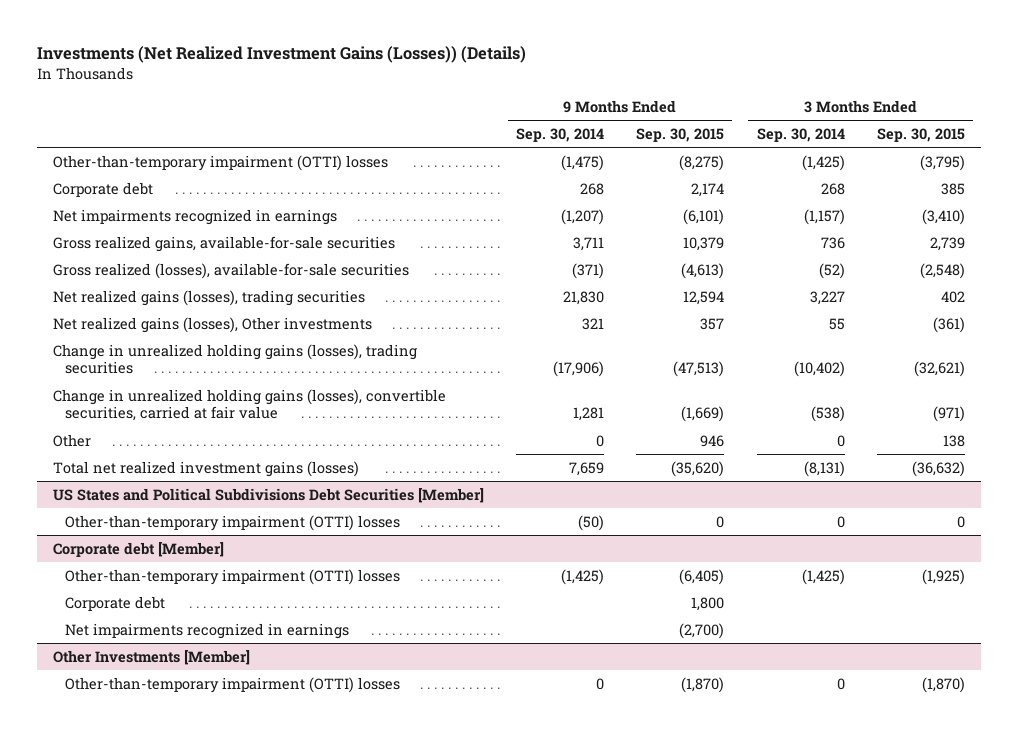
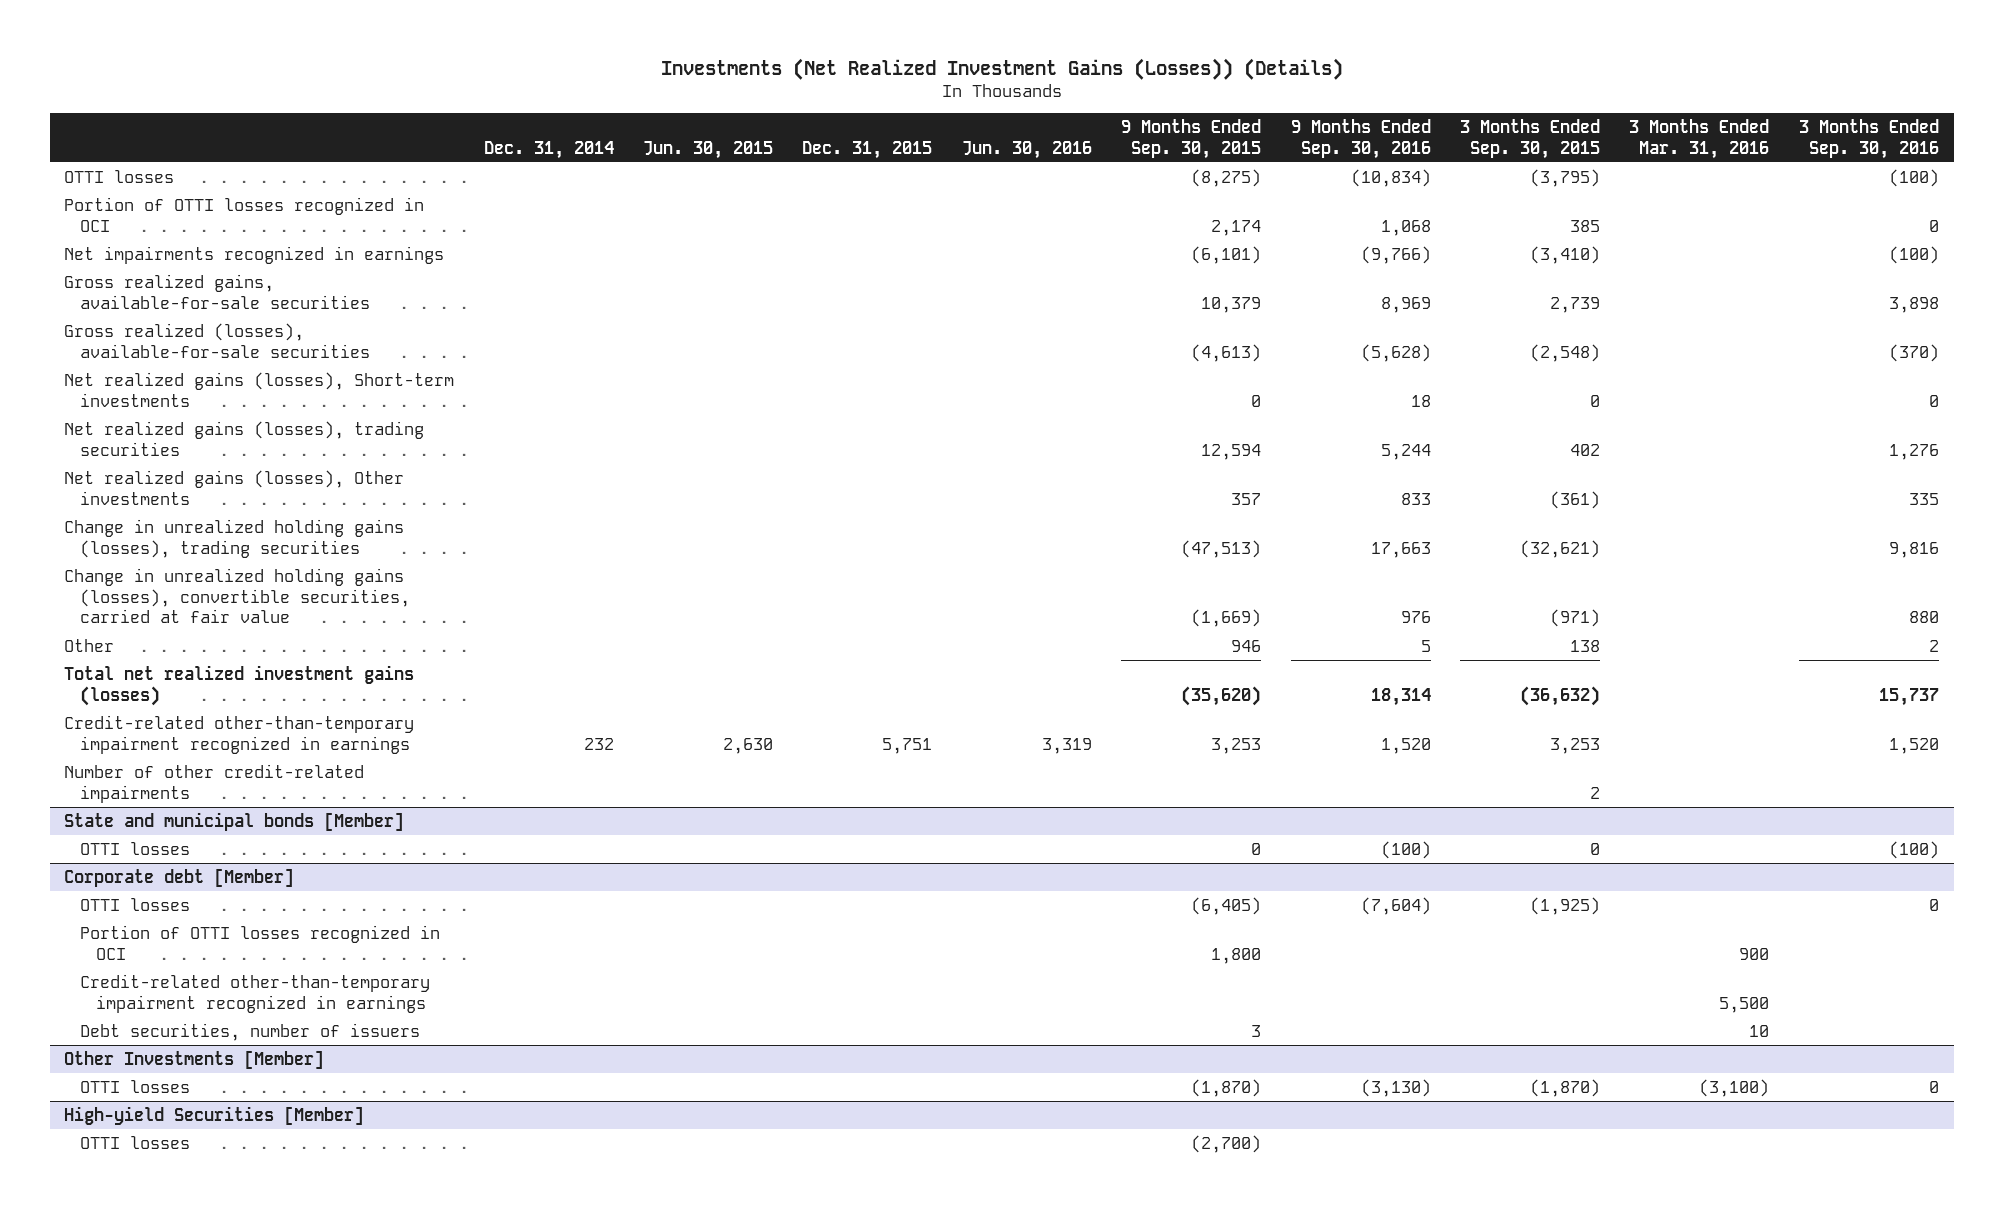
[516,127,605,142] Sep. 30, 2014 -> none
[756,127,845,142] Sep. 30, 2014 -> none
none -> [483,140,614,159] Dec. 31, 2014
none -> [643,140,774,159] Jun. 30, 2015
none -> [802,140,933,159] Dec. 31, 2015
none -> [961,140,1092,159] Jun. 30, 2016
none -> [1290,118,1431,159] 9 Months Ended Sep. 30, 2016
none -> [1629,118,1770,159] 3 Months Ended Mar. 31, 2016
none -> [1798,118,1939,159] 3 Months Ended Sep. 30, 2016
[52,154,388,171] Other-than-temporary impairment (OTTI) losses -> [64,169,175,183] OTTI losses
[52,181,153,197] Corporate debt -> [64,196,425,232] Portion of OTTI losses recognized in OCI
none -> [64,371,455,407] Net realized gains (losses), Short-term investments
none -> [64,714,415,754] Credit-related other-than-temporary impairment recognized in earnings
none -> [64,763,365,803] Number of other credit-related impairments
[52,487,484,503] US States and Political Subdivisions Debt Securities [Member] -> [64,811,405,831] State and municipal bonds [Member]
[64,514,400,531] Other-than-temporary impairment (OTTI) losses -> [79,841,190,855] OTTI losses
[64,622,349,639] Net impairments recognized in earnings -> none
[64,568,400,585] Other-than-temporary impairment (OTTI) losses -> [79,897,190,911] OTTI losses
[64,595,165,611] Corporate debt -> [79,924,440,960] Portion of OTTI losses recognized in OCI
none -> [79,973,430,1013] Credit-related other-than-temporary impairment recognized in earnings
none -> [79,1022,420,1041] Debt securities, number of issuers
[64,676,400,693] Other-than-temporary impairment (OTTI) losses -> [79,1079,190,1093] OTTI losses
none -> [64,1105,365,1125] High-yield Securities [Member]
none -> [79,1135,190,1149] OTTI losses

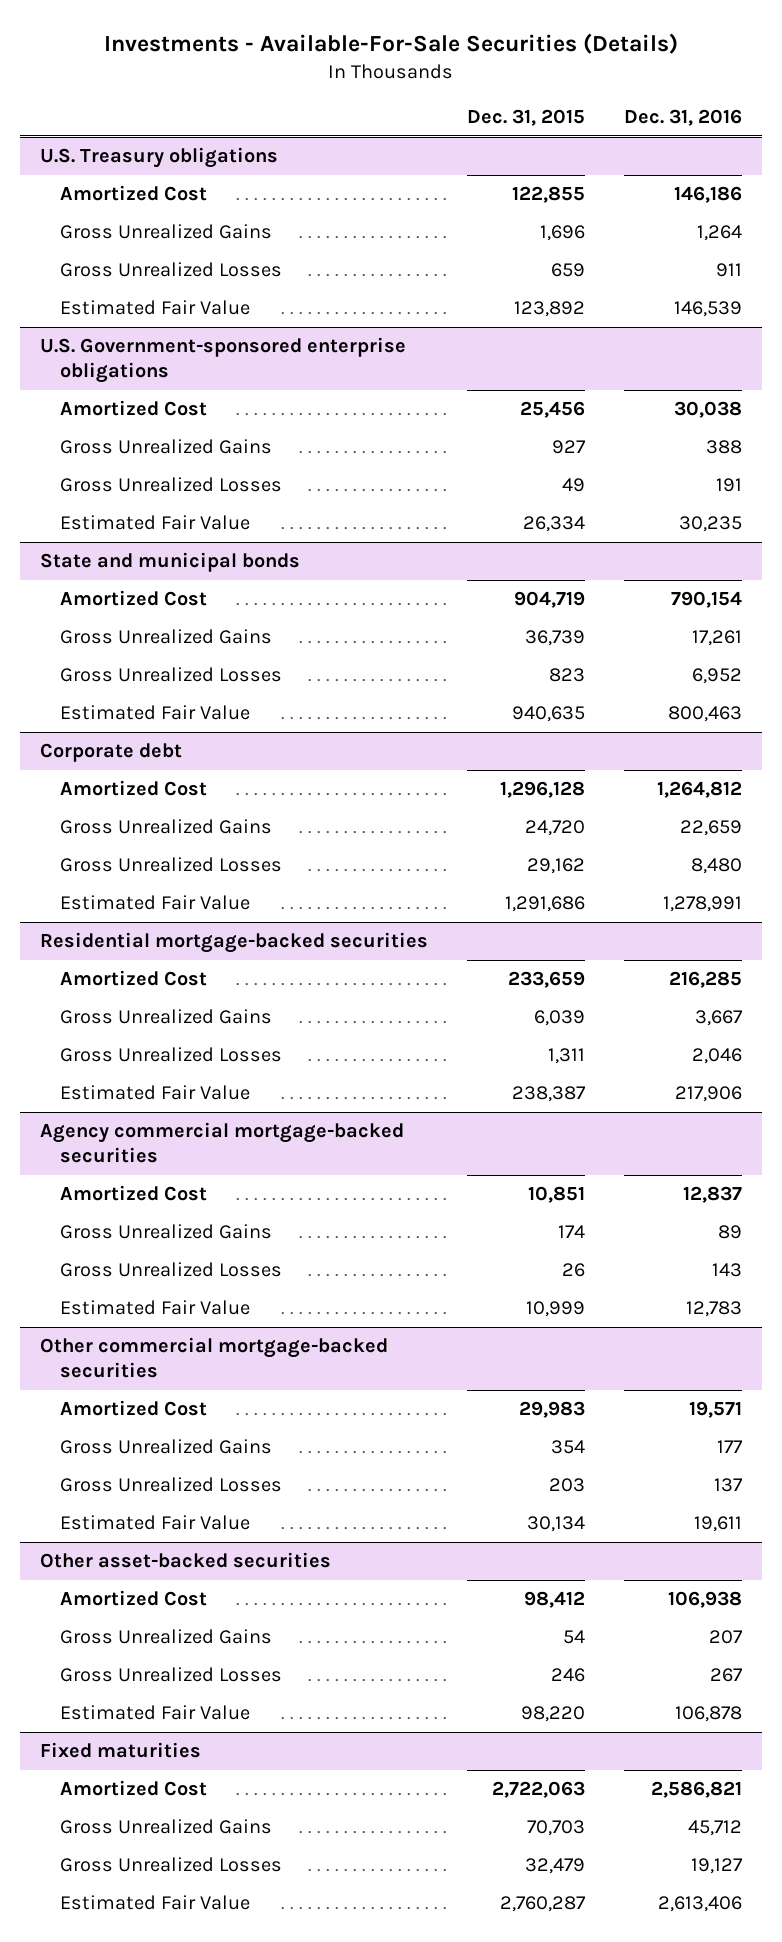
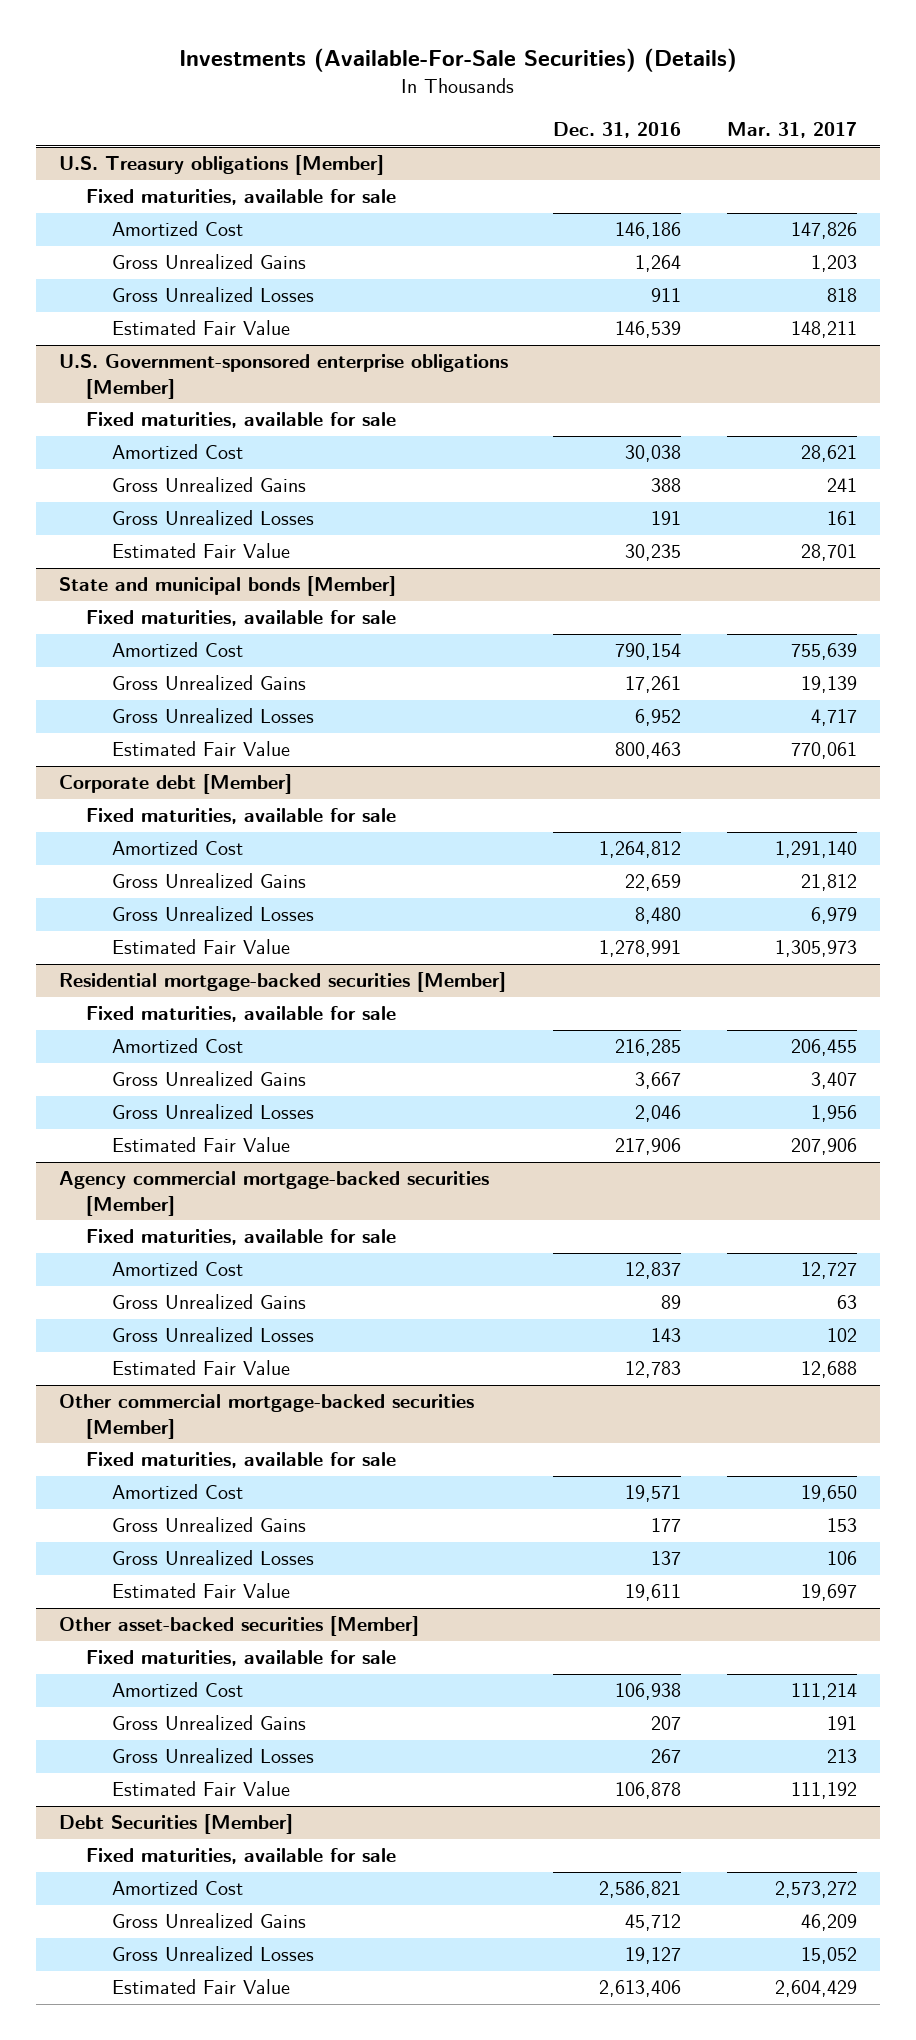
[104,32,679,54] Investments - Available-For-Sale Securities (Details) -> [178,48,737,73] Investments (Available-For-Sale Securities) (Details)
[467,108,586,126] Dec. 31, 2015 -> none
none -> [727,122,858,139] Mar. 31, 2017
[39,147,278,169] U.S. Treasury obligations -> [58,155,384,176] U.S. Treasury obligations [Member]
none -> [85,189,396,206] Fixed maturities, available for sale
[39,337,406,383] U.S. Government-sponsored enterprise obligations -> [58,354,508,399] U.S. Government-sponsored enterprise obligations [Member]
none -> [85,412,396,429] Fixed maturities, available for sale
[39,552,300,573] State and municipal bonds -> [58,576,396,597] State and municipal bonds [Member]
none -> [85,610,396,627] Fixed maturities, available for sale
[39,743,182,763] Corporate debt -> [58,774,292,795] Corporate debt [Member]
none -> [85,808,396,825] Fixed maturities, available for sale
[39,932,428,954] Residential mortgage-backed securities -> [58,972,506,993] Residential mortgage-backed securities [Member]
none -> [85,1006,396,1023] Fixed maturities, available for sale
[39,1122,404,1163] Agency commercial mortgage-backed securities -> [58,1171,489,1216] Agency commercial mortgage-backed securities [Member]
none -> [85,1229,396,1246] Fixed maturities, available for sale
[39,1337,388,1378] Other commercial mortgage-backed securities -> [58,1394,474,1439] Other commercial mortgage-backed securities [Member]
none -> [85,1452,396,1469] Fixed maturities, available for sale
[39,1552,331,1569] Other asset-backed securities -> [58,1616,419,1637] Other asset-backed securities [Member]
none -> [85,1650,396,1667] Fixed maturities, available for sale
[39,1742,201,1759] Fixed maturities -> [58,1814,293,1835] Debt Securities [Member]
none -> [85,1848,396,1865] Fixed maturities, available for sale

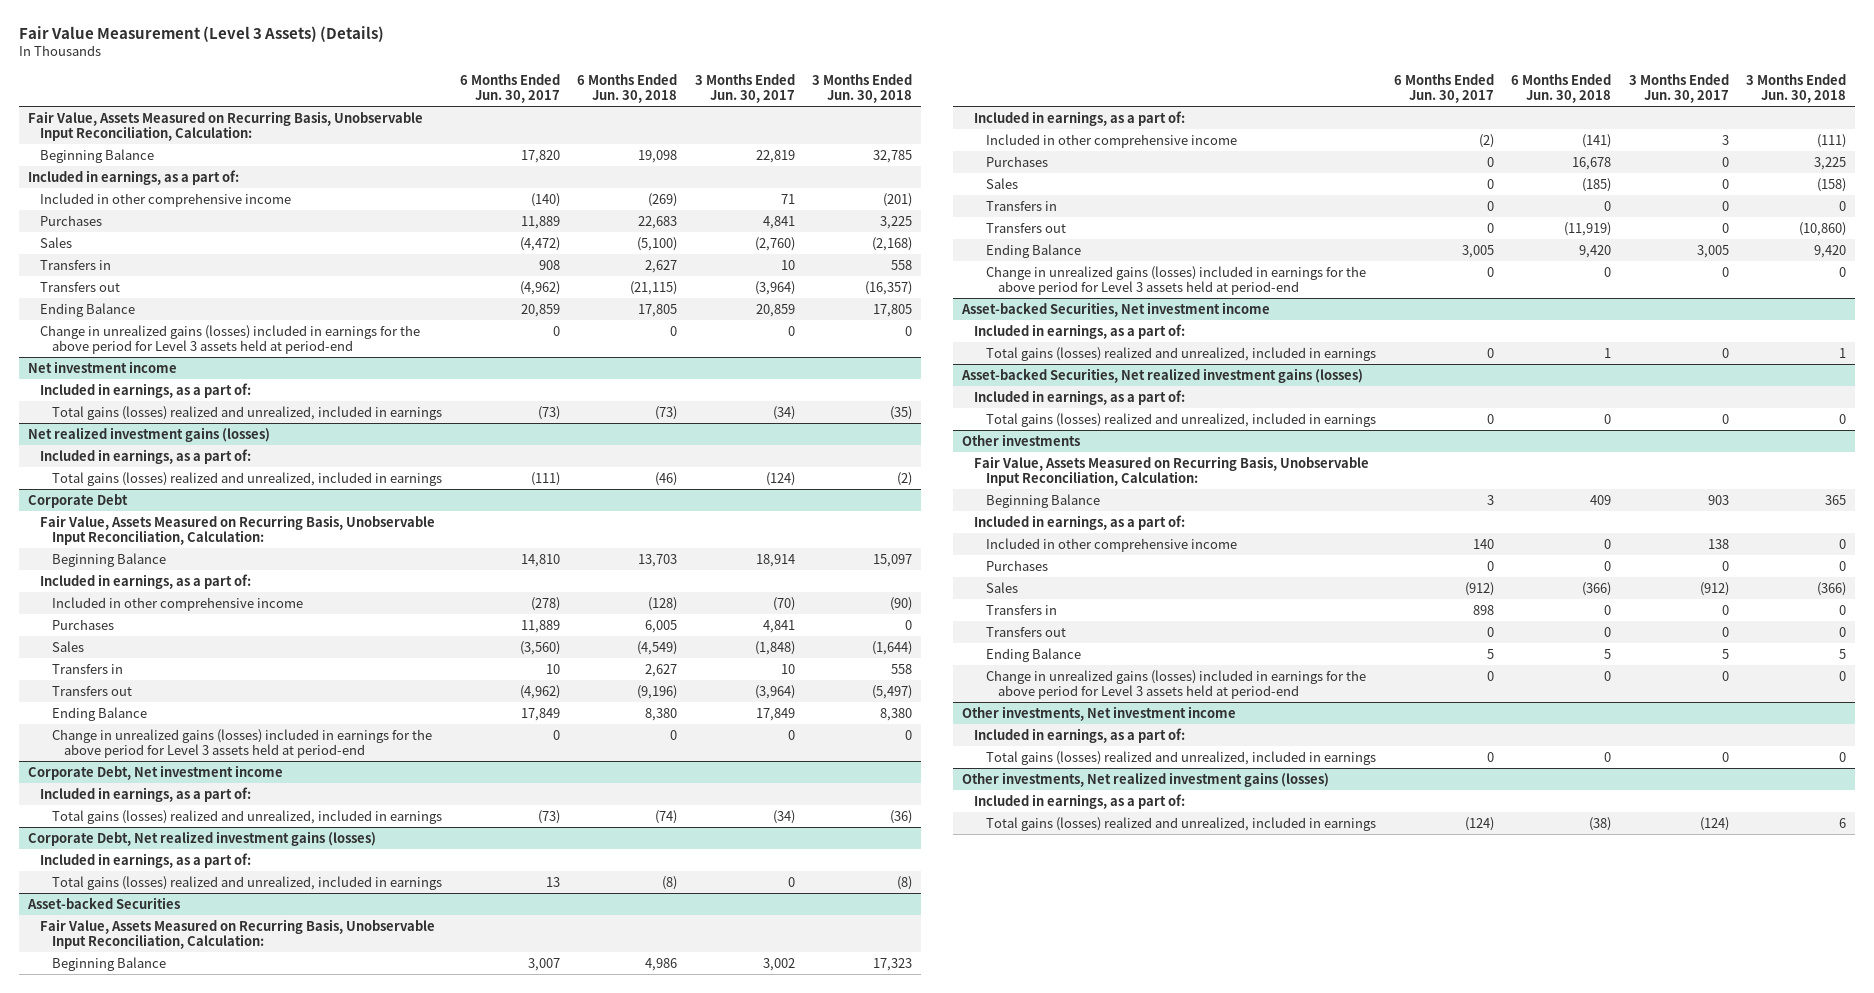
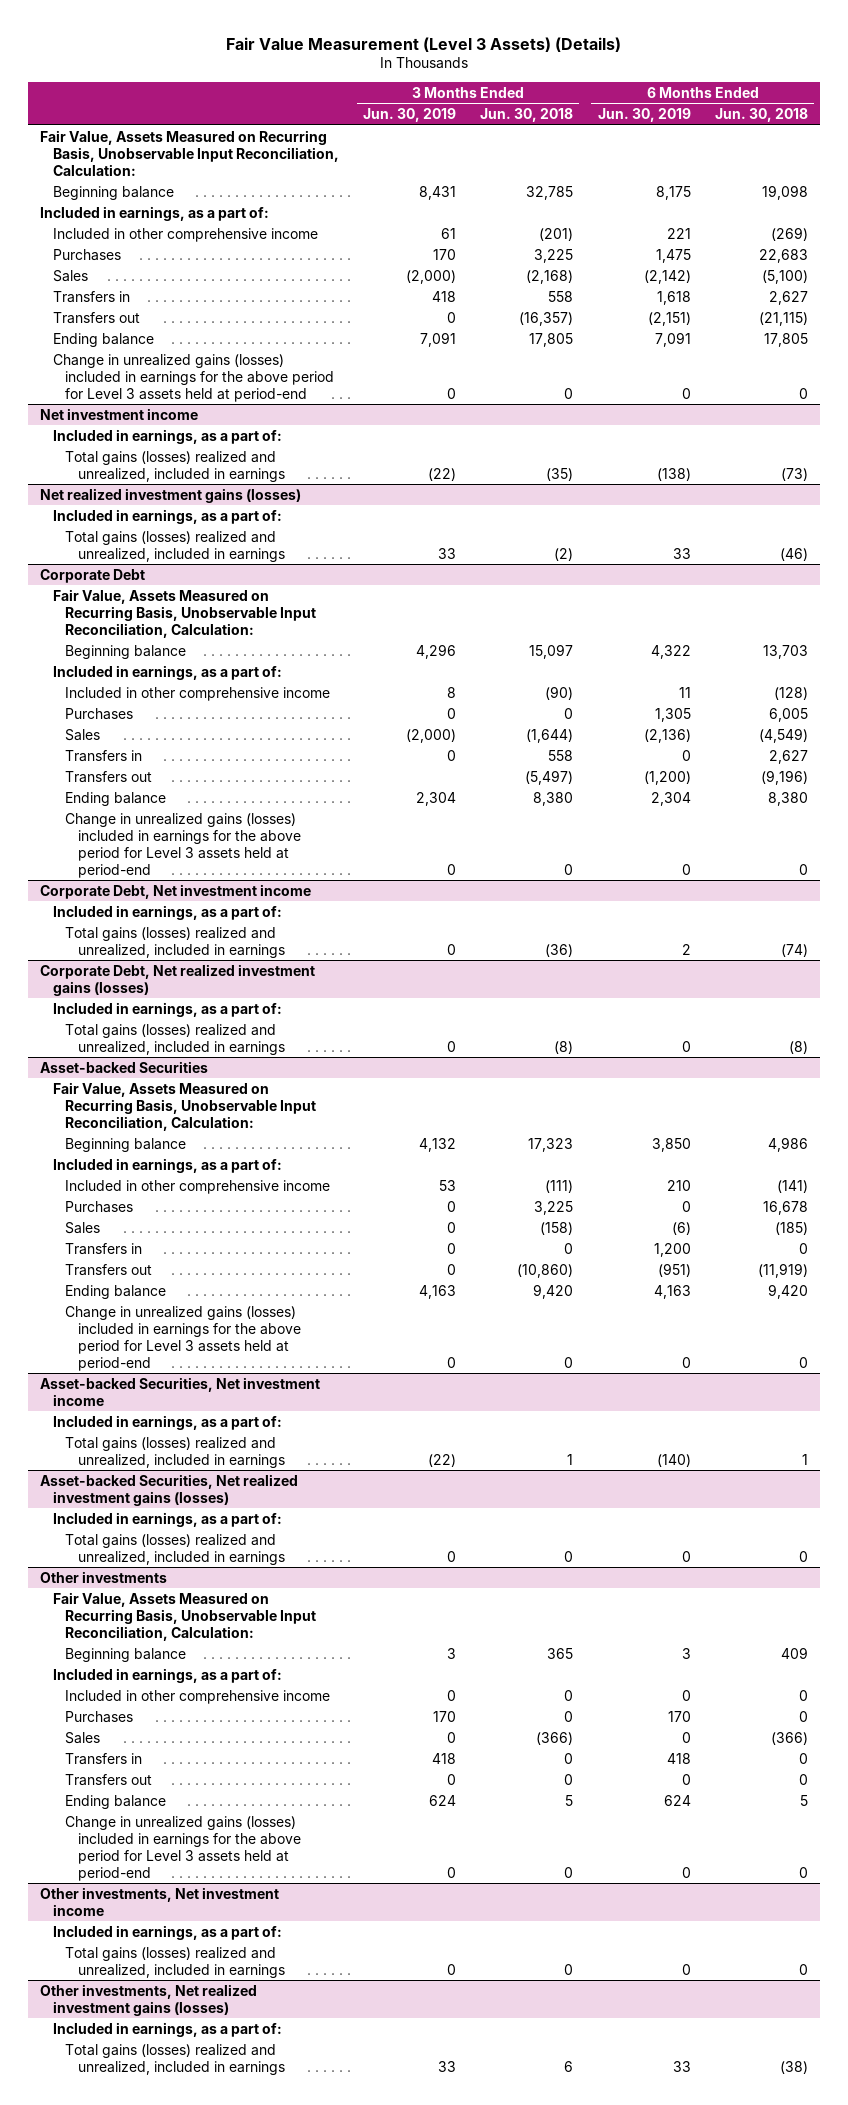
[459,73,560,103] 6 Months Ended Jun. 30, 2017 -> none
[694,73,795,103] 3 Months Ended Jun. 30, 2017 -> none
none -> [363,108,457,123] Jun. 30, 2019
none -> [597,108,691,123] Jun. 30, 2019
[39,148,154,163] Beginning Balance -> [52,185,174,200] Beginning balance
[39,302,135,317] Ending Balance -> [52,332,154,347] Ending balance
[52,552,167,567] Beginning Balance -> [65,644,187,659] Beginning balance
[52,706,148,721] Ending Balance -> [65,791,167,806] Ending balance
[52,956,167,971] Beginning Balance -> [65,1137,187,1152] Beginning balance
[986,243,1082,258] Ending Balance -> [65,1284,167,1299] Ending balance
[986,493,1101,508] Beginning Balance -> [65,1647,187,1662] Beginning balance
[986,647,1082,662] Ending Balance -> [65,1794,167,1809] Ending balance

